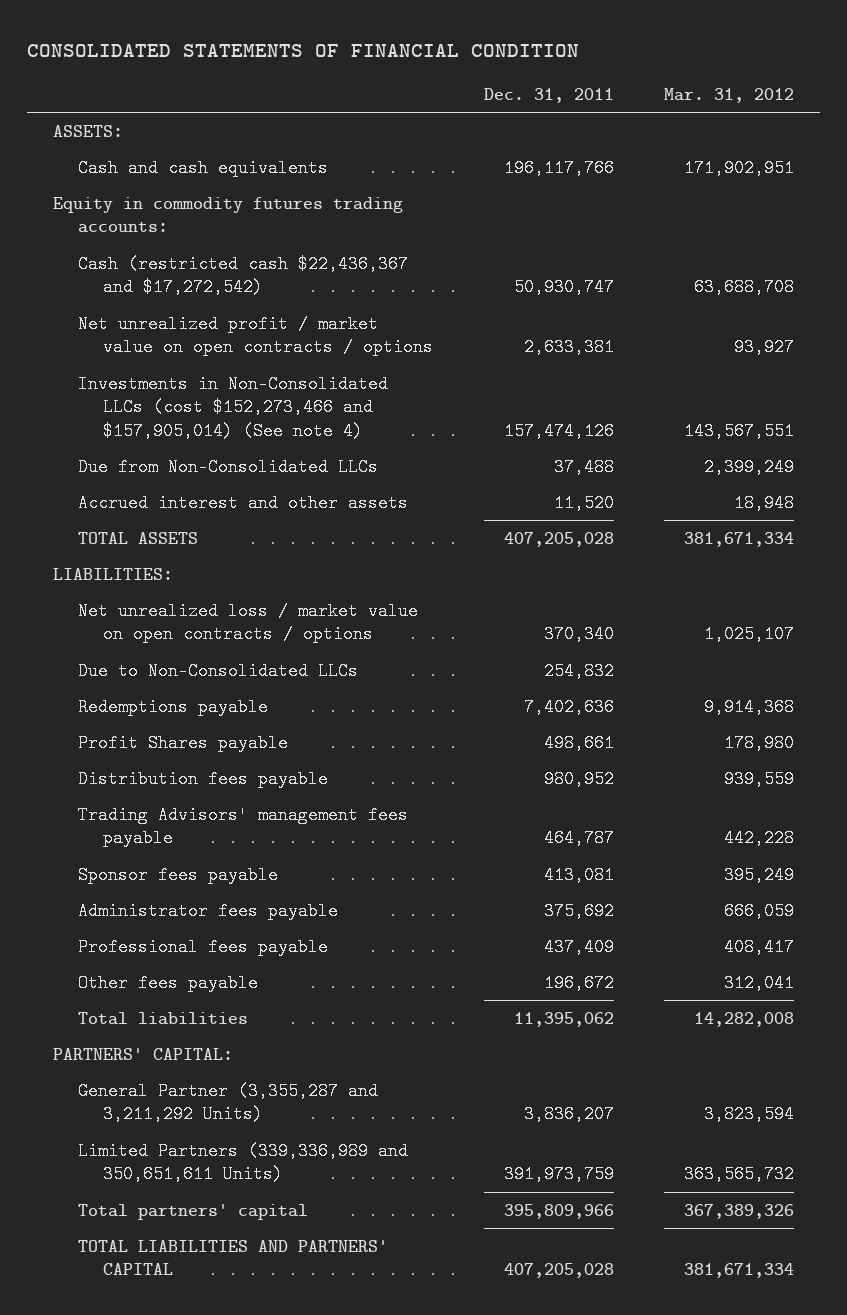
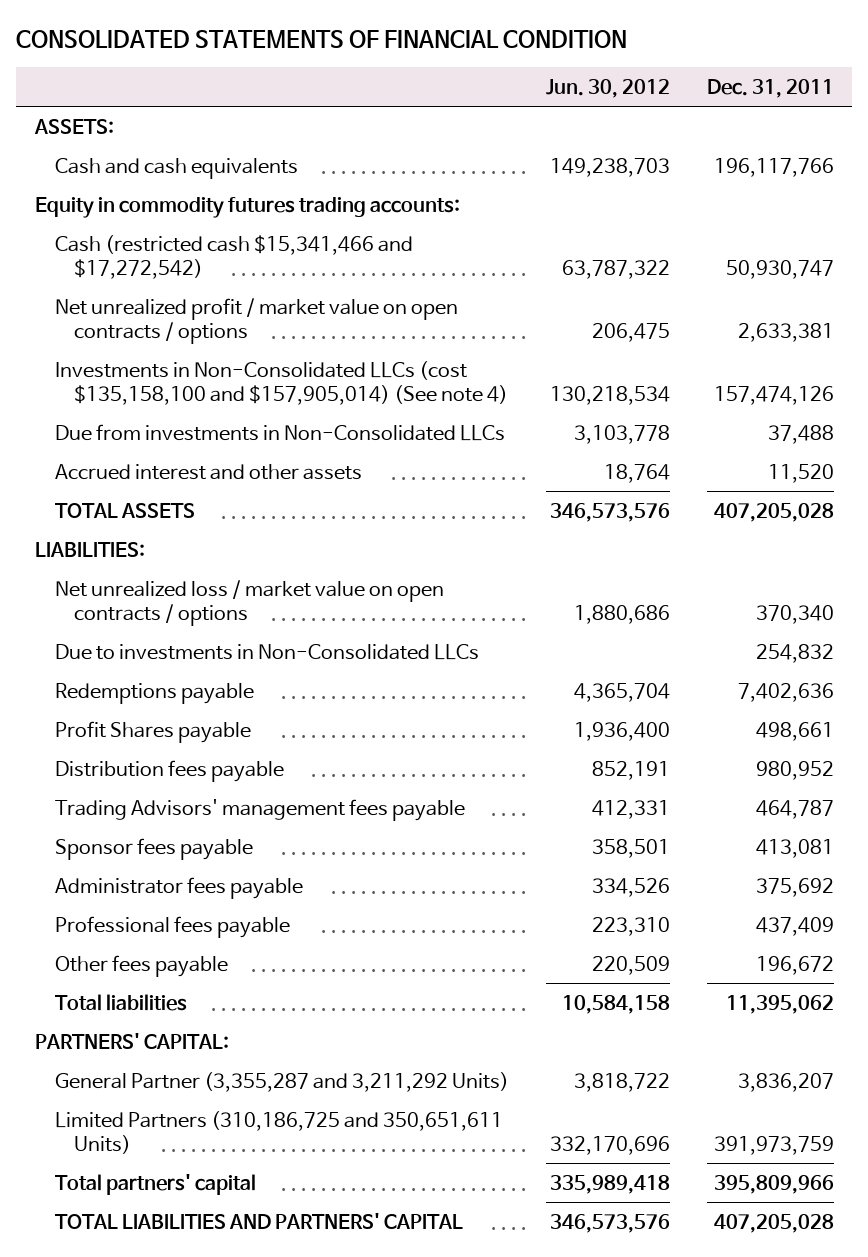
[664,88,795,104] Mar. 31, 2012 -> none
none -> [545,78,670,98] Jun. 30, 2012
[77,254,408,297] Cash (restricted cash $22,436,367 and $17,272,542) -> [54,234,413,279] Cash (restricted cash $15,341,466 and $17,272,542)
[77,374,388,441] Investments in Non-Consolidated LLCs (cost $152,273,466 and $157,905,014) (See note 4) -> [54,360,509,405] Investments in Non-Consolidated LLCs (cost $135,158,100 and $157,905,014) (See note 4)
[77,457,378,476] Due from Non-Consolidated LLCs -> [54,423,505,441] Due from investments in Non-Consolidated LLCs
[77,661,358,680] Due to Non-Consolidated LLCs -> [54,643,479,660] Due to investments in Non-Consolidated LLCs
[77,1141,408,1184] Limited Partners (339,336,989 and 350,651,611 Units) -> [54,1110,503,1154] Limited Partners (310,186,725 and 350,651,611 Units)

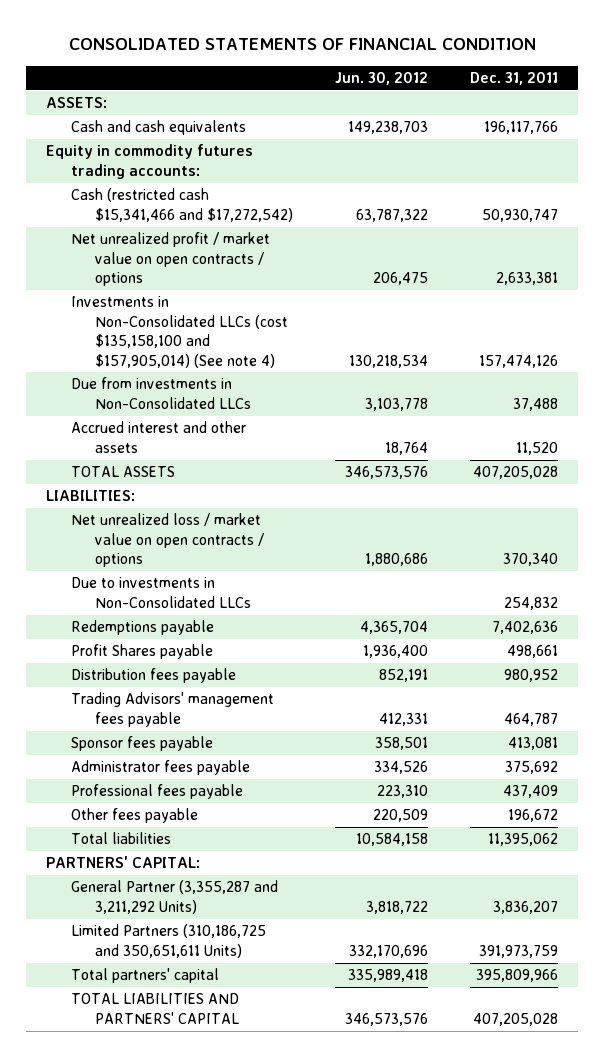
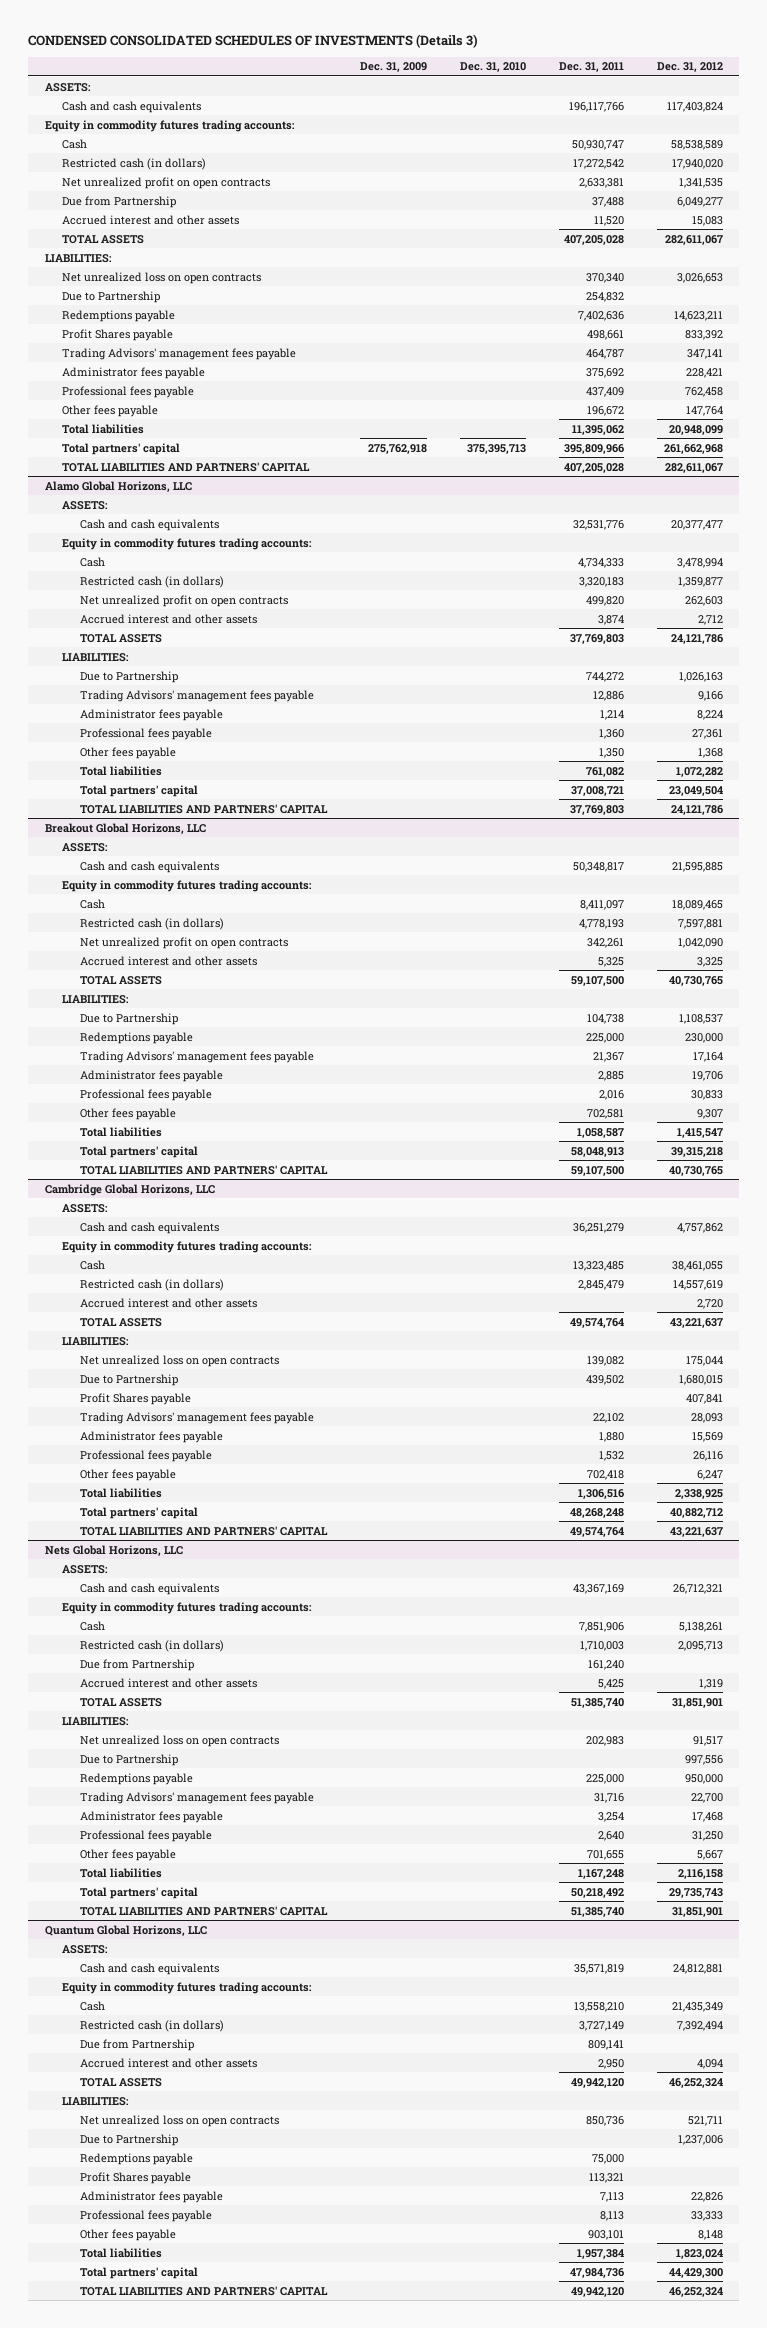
[68,37,536,50] CONSOLIDATED STATEMENTS OF FINANCIAL CONDITION -> [28,34,479,49] CONDENSED CONSOLIDATED SCHEDULES OF INVESTMENTS (Details 3)
[335,72,429,86] Jun. 30, 2012 -> none
none -> [360,62,428,73] Dec. 31, 2009
none -> [460,62,527,73] Dec. 31, 2010
none -> [656,62,723,73] Dec. 31, 2012
[70,296,289,368] Investments in Non-Consolidated LLCs (cost $135,158,100 and $157,905,014) (See note 4) -> none
[70,188,294,222] Cash (restricted cash $15,341,466 and $17,272,542) -> [62,138,88,149] Cash
none -> [62,157,207,170] Restricted cash (in dollars)
[70,232,270,287] Net unrealized profit / market value on open contracts / options -> [62,176,271,189] Net unrealized profit on open contracts
[70,377,252,409] Due from investments in Non-Consolidated LLCs -> [62,195,177,208] Due from Partnership
[70,513,265,568] Net unrealized loss / market value on open contracts / options -> [62,271,262,284] Net unrealized loss on open contracts
[70,577,252,608] Due to investments in Non-Consolidated LLCs -> [62,290,161,303] Due to Partnership
[70,668,236,684] Distribution fees payable -> none
[70,736,213,752] Sponsor fees payable -> none
[46,856,201,869] PARTNERS' CAPITAL: -> none
[70,880,278,914] General Partner (3,355,287 and 3,211,292 Units) -> none
[70,924,266,958] Limited Partners (310,186,725 and 350,651,611 Units) -> none
none -> [44,480,192,492] Alamo Global Horizons, LLC
none -> [62,500,109,510] ASSETS:
none -> [80,518,220,531] Cash and cash equivalents
none -> [62,537,313,550] Equity in commodity futures trading accounts:
none -> [80,556,106,567] Cash
none -> [80,575,225,588] Restricted cash (in dollars)
none -> [80,594,289,607] Net unrealized profit on open contracts
none -> [80,613,258,624] Accrued interest and other assets
none -> [80,633,163,643] TOTAL ASSETS
none -> [62,652,130,662] LIABILITIES:
none -> [80,670,179,683] Due to Partnership
none -> [80,689,315,702] Trading Advisors' management fees payable
none -> [80,708,224,721] Administrator fees payable
none -> [80,727,213,740] Professional fees payable
none -> [80,746,177,759] Other fees payable
none -> [80,765,163,776] Total liabilities
none -> [80,784,199,797] Total partners' capital
none -> [80,803,329,814] TOTAL LIABILITIES AND PARTNERS' CAPITAL
none -> [44,822,206,834] Breakout Global Horizons, LLC
none -> [62,842,109,852] ASSETS:
none -> [80,860,220,873] Cash and cash equivalents
none -> [62,879,313,892] Equity in commodity futures trading accounts:
none -> [80,898,106,909] Cash
none -> [80,917,225,930] Restricted cash (in dollars)
none -> [80,936,289,949] Net unrealized profit on open contracts
none -> [80,955,258,966] Accrued interest and other assets
none -> [80,975,163,985] TOTAL ASSETS
none -> [62,994,130,1004] LIABILITIES:
none -> [80,1012,179,1025] Due to Partnership
none -> [80,1031,194,1044] Redemptions payable
none -> [80,1050,315,1063] Trading Advisors' management fees payable
none -> [80,1069,224,1082] Administrator fees payable
none -> [80,1088,213,1101] Professional fees payable
none -> [80,1107,177,1120] Other fees payable
none -> [80,1126,163,1137] Total liabilities
none -> [80,1145,199,1158] Total partners' capital
none -> [80,1164,329,1175] TOTAL LIABILITIES AND PARTNERS' CAPITAL
none -> [44,1183,215,1196] Cambridge Global Horizons, LLC
none -> [62,1203,109,1213] ASSETS:
none -> [80,1221,220,1234] Cash and cash equivalents
none -> [62,1240,313,1253] Equity in commodity futures trading accounts:
none -> [80,1259,106,1270] Cash
none -> [80,1278,225,1291] Restricted cash (in dollars)
none -> [80,1297,258,1308] Accrued interest and other assets
none -> [80,1317,163,1327] TOTAL ASSETS
none -> [62,1336,130,1346] LIABILITIES:
none -> [80,1354,280,1367] Net unrealized loss on open contracts
none -> [80,1373,179,1386] Due to Partnership
none -> [80,1392,192,1405] Profit Shares payable
none -> [80,1411,315,1424] Trading Advisors' management fees payable
none -> [80,1430,224,1443] Administrator fees payable
none -> [80,1449,213,1462] Professional fees payable
none -> [80,1468,177,1481] Other fees payable
none -> [80,1487,163,1498] Total liabilities
none -> [80,1506,199,1519] Total partners' capital
none -> [80,1525,329,1536] TOTAL LIABILITIES AND PARTNERS' CAPITAL
none -> [44,1544,183,1556] Nets Global Horizons, LLC
none -> [62,1564,109,1574] ASSETS:
none -> [80,1582,220,1595] Cash and cash equivalents
none -> [62,1601,313,1614] Equity in commodity futures trading accounts:
none -> [80,1620,106,1631] Cash
none -> [80,1639,225,1652] Restricted cash (in dollars)
none -> [80,1658,195,1671] Due from Partnership
none -> [80,1677,258,1688] Accrued interest and other assets
none -> [80,1697,163,1707] TOTAL ASSETS
none -> [62,1716,130,1726] LIABILITIES:
none -> [80,1734,280,1747] Net unrealized loss on open contracts
none -> [80,1753,179,1766] Due to Partnership
none -> [80,1772,194,1785] Redemptions payable
none -> [80,1791,315,1804] Trading Advisors' management fees payable
none -> [80,1810,224,1823] Administrator fees payable
none -> [80,1829,213,1842] Professional fees payable
none -> [80,1848,177,1861] Other fees payable
none -> [80,1867,163,1878] Total liabilities
none -> [80,1886,199,1899] Total partners' capital
none -> [80,1905,329,1916] TOTAL LIABILITIES AND PARTNERS' CAPITAL
none -> [44,1924,207,1936] Quantum Global Horizons, LLC
none -> [62,1944,109,1954] ASSETS:
none -> [80,1962,220,1975] Cash and cash equivalents
none -> [62,1981,313,1994] Equity in commodity futures trading accounts:
none -> [80,2000,106,2011] Cash
none -> [80,2019,225,2032] Restricted cash (in dollars)
none -> [80,2038,195,2051] Due from Partnership
none -> [80,2057,258,2068] Accrued interest and other assets
none -> [80,2077,163,2087] TOTAL ASSETS
none -> [62,2096,130,2106] LIABILITIES:
none -> [80,2114,280,2127] Net unrealized loss on open contracts
none -> [80,2133,179,2146] Due to Partnership
none -> [80,2152,194,2165] Redemptions payable
none -> [80,2171,192,2184] Profit Shares payable
none -> [80,2190,224,2203] Administrator fees payable
none -> [80,2209,213,2222] Professional fees payable
none -> [80,2228,177,2241] Other fees payable
none -> [80,2247,163,2258] Total liabilities
none -> [80,2266,199,2279] Total partners' capital
none -> [80,2285,329,2296] TOTAL LIABILITIES AND PARTNERS' CAPITAL

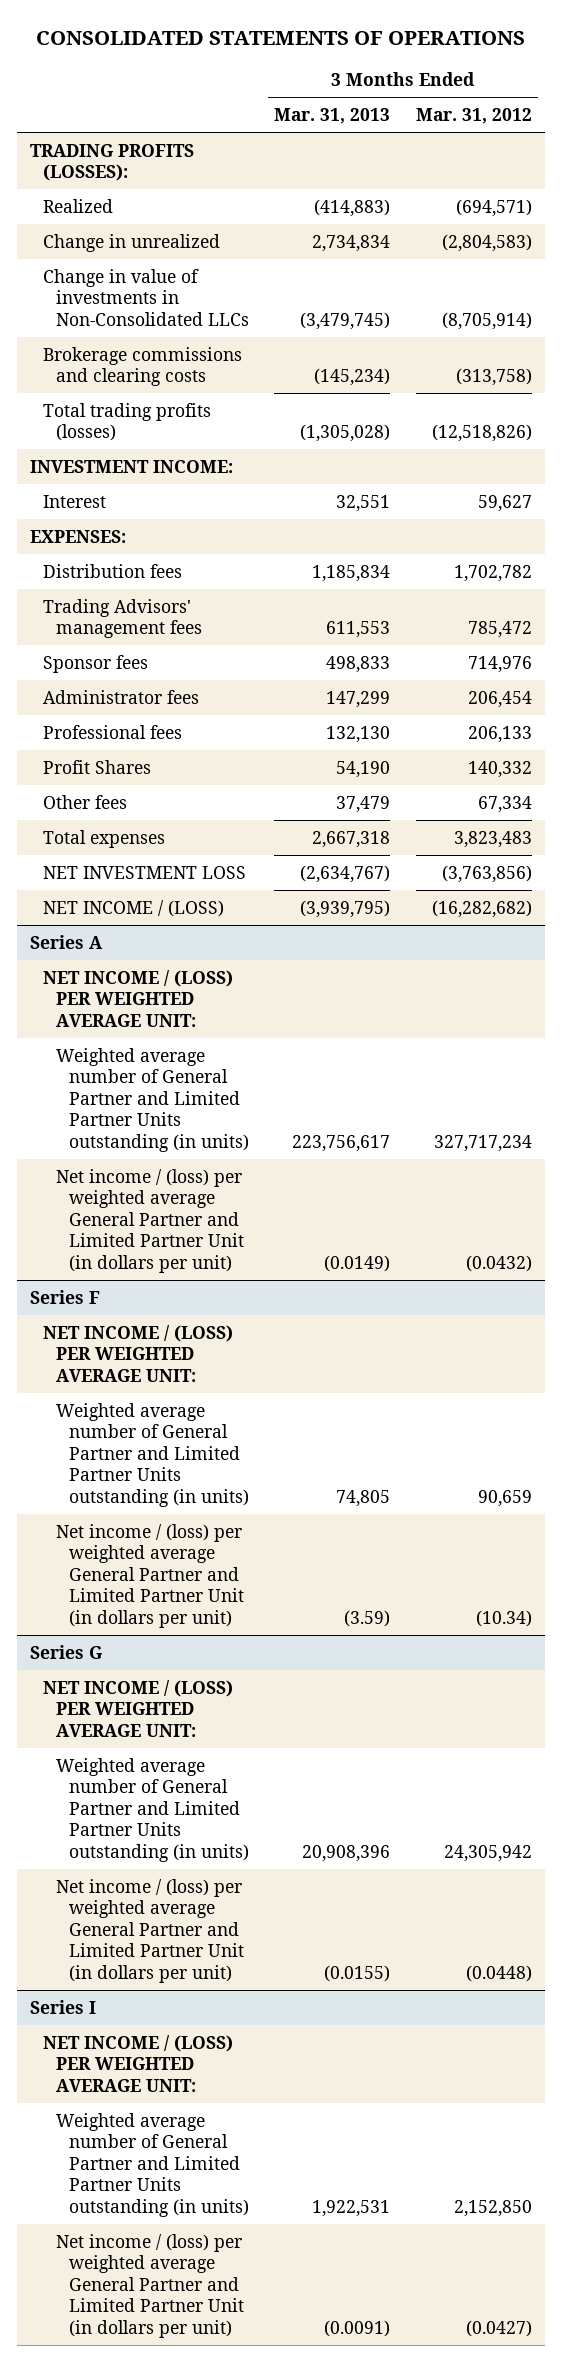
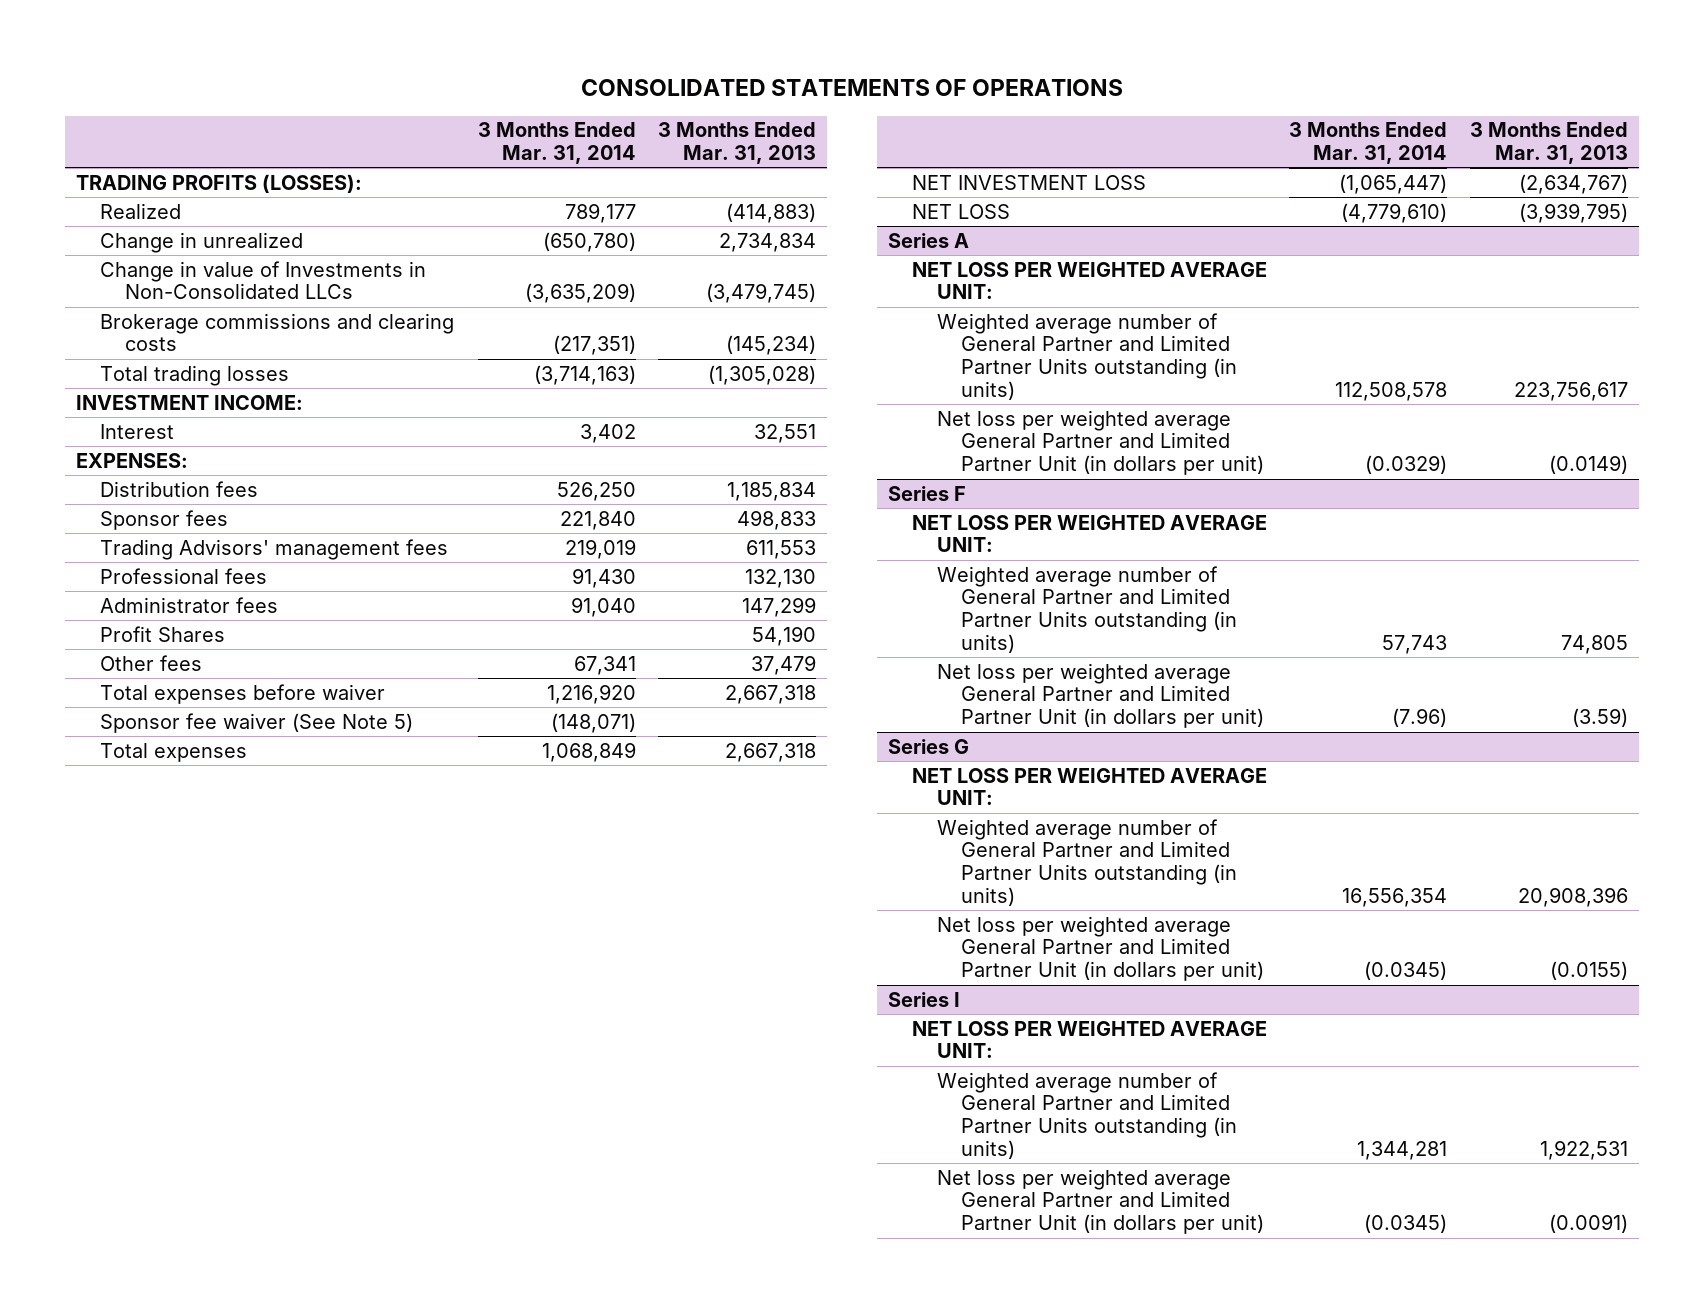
[415,108,532,125] Mar. 31, 2012 -> none
none -> [477,122,636,165] 3 Months Ended Mar. 31, 2014
[43,268,249,326] Change in value of investments in Non-Consolidated LLCs -> [100,260,427,300] Change in value of Investments in Non-Consolidated LLCs
[43,402,212,442] Total trading profits (losses) -> [100,364,290,386] Total trading losses
[43,598,202,639] Trading Advisors' management fees -> [100,538,449,560] Trading Advisors' management fees
[43,689,200,704] Administrator fees -> [100,596,279,613] Administrator fees
none -> [100,683,386,704] Total expenses before waiver
none -> [100,712,414,733] Sponsor fee waiver (See Note 5)
[43,899,225,917] NET INCOME / (LOSS) -> [912,203,1011,219] NET LOSS
[43,969,234,1027] NET INCOME / (LOSS) PER WEIGHTED AVERAGE UNIT: -> [912,261,1268,300] NET LOSS PER WEIGHTED AVERAGE UNIT:
[55,1168,244,1273] Net income / (loss) per weighted average General Partner and Limited Partner Unit (in dollars per unit) -> [936,409,1264,476] Net loss per weighted average General Partner and Limited Partner Unit (in dollars per unit)
[43,1324,234,1382] NET INCOME / (LOSS) PER WEIGHTED AVERAGE UNIT: -> [912,514,1268,553] NET LOSS PER WEIGHTED AVERAGE UNIT:
[55,1523,244,1628] Net income / (loss) per weighted average General Partner and Limited Partner Unit (in dollars per unit) -> [936,662,1264,729] Net loss per weighted average General Partner and Limited Partner Unit (in dollars per unit)
[43,1679,234,1737] NET INCOME / (LOSS) PER WEIGHTED AVERAGE UNIT: -> [912,767,1268,806] NET LOSS PER WEIGHTED AVERAGE UNIT:
[55,1878,244,1983] Net income / (loss) per weighted average General Partner and Limited Partner Unit (in dollars per unit) -> [936,915,1264,982] Net loss per weighted average General Partner and Limited Partner Unit (in dollars per unit)
[43,2034,234,2092] NET INCOME / (LOSS) PER WEIGHTED AVERAGE UNIT: -> [912,1020,1268,1059] NET LOSS PER WEIGHTED AVERAGE UNIT:
[55,2233,244,2338] Net income / (loss) per weighted average General Partner and Limited Partner Unit (in dollars per unit) -> [936,1168,1264,1235] Net loss per weighted average General Partner and Limited Partner Unit (in dollars per unit)

